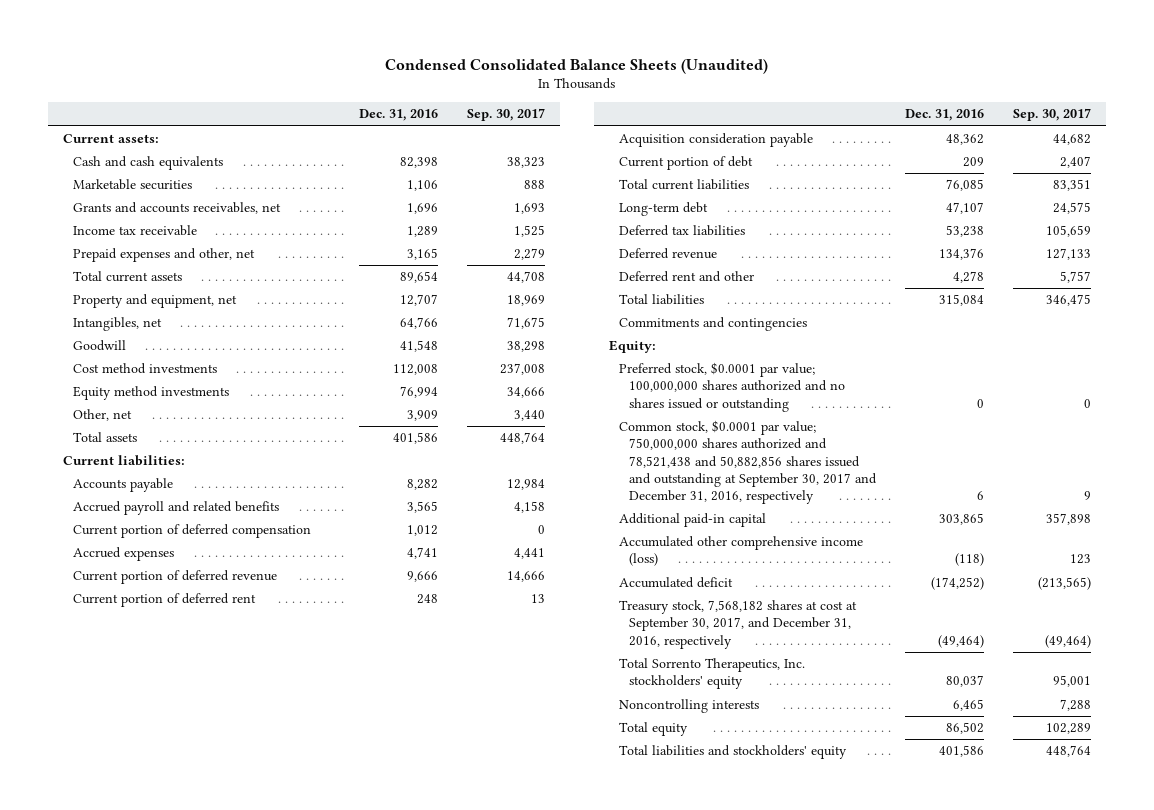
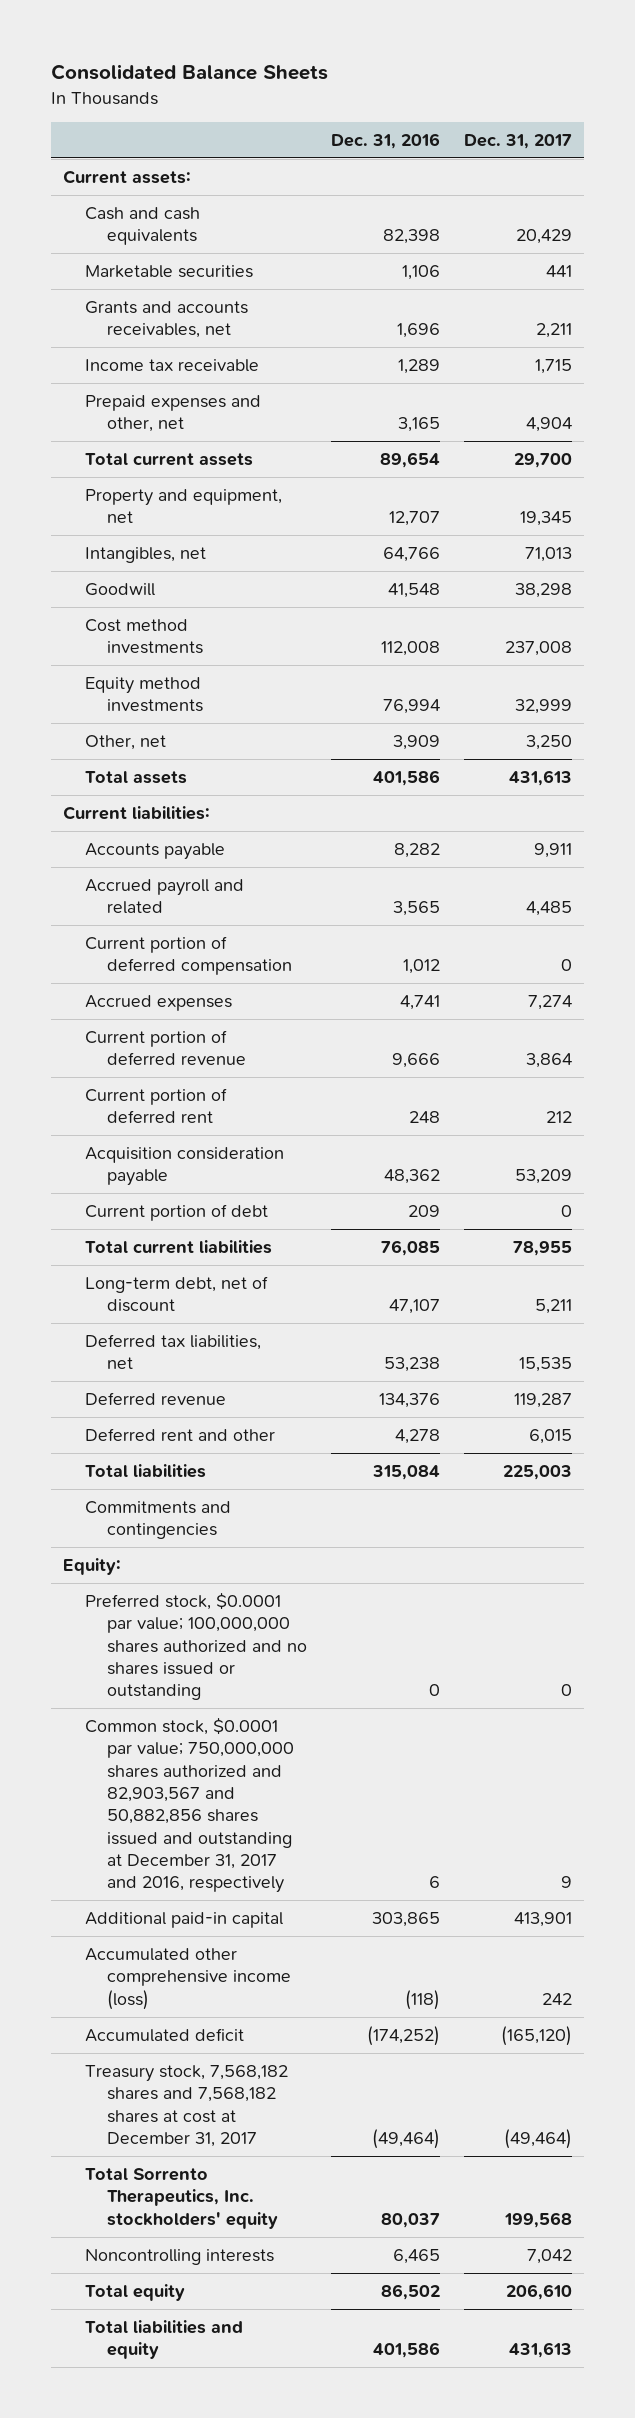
[385,58,769,74] Condensed Consolidated Balance Sheets (Unaudited) -> [51,64,329,81] Consolidated Balance Sheets
[467,108,546,122] Sep. 30, 2017 -> none
none -> [463,133,572,149] Dec. 31, 2017
[72,501,279,516] Accrued payroll and related benefits -> [85,879,245,915] Accrued payroll and related
[618,202,708,217] Long-term debt -> [85,1276,269,1313] Long-term debt, net of discount
[618,225,745,237] Deferred tax liabilities -> [85,1334,262,1370] Deferred tax liabilities, net
[618,420,877,505] Common stock, $0.0001 par value; 750,000,000 shares authorized and 78,521,438 and 50,882,856 shares issued and outstanding at September 30, 2017 and December 31, 2016, respectively -> [85,1717,294,1894] Common stock, $0.0001 par value; 750,000,000 shares authorized and 82,903,567 and 50,882,856 shares issued and outstanding at December 31, 2017 and 2016, respectively
[618,600,857,649] Treasury stock, 7,568,182 shares at cost at September 30, 2017, and December 31, 2016, respectively -> [85,2065,289,2148] Treasury stock, 7,568,182 shares and 7,568,182 shares at cost at December 31, 2017
[618,745,847,760] Total liabilities and stockholders' equity -> [85,2320,244,2360] Total liabilities and equity

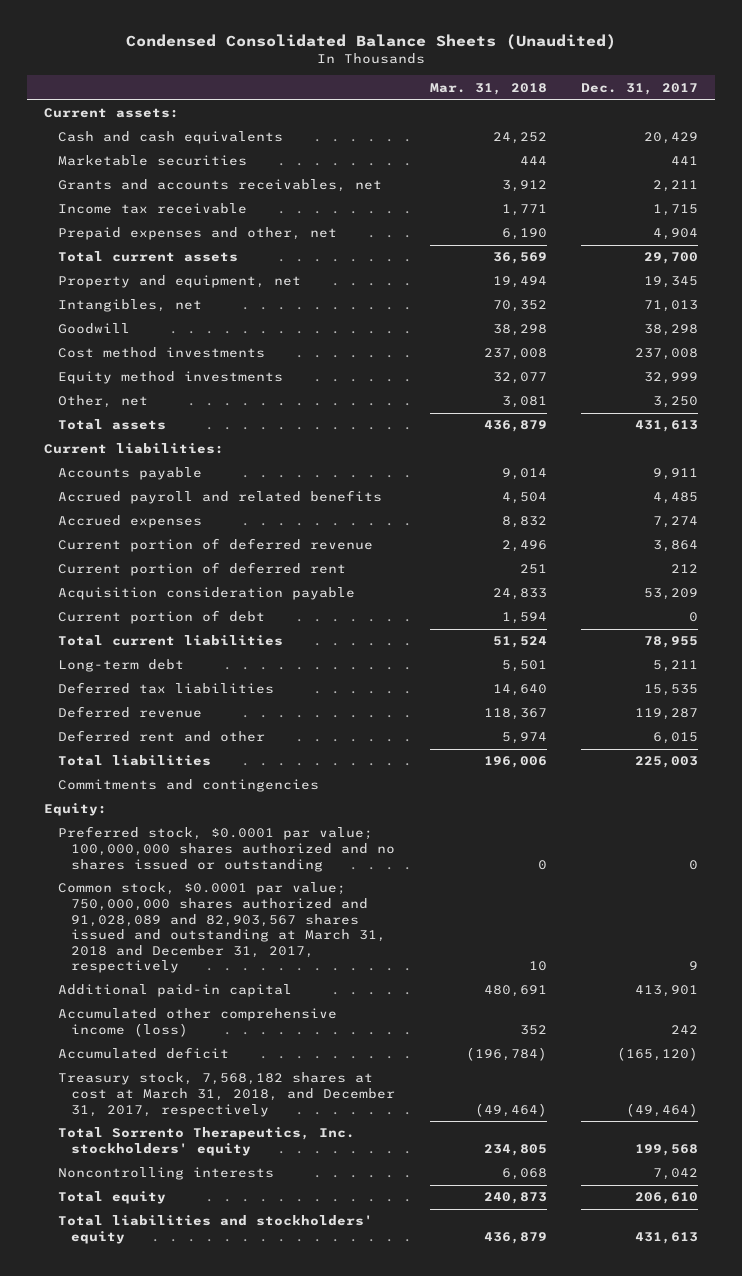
[51,64,329,81] Consolidated Balance Sheets -> [126,34,617,51] Condensed Consolidated Balance Sheets (Unaudited)
[330,132,440,149] Dec. 31, 2016 -> none
none -> [429,82,547,95] Mar. 31, 2018
[85,936,292,976] Current portion of deferred compensation -> none
[85,879,245,915] Accrued payroll and related -> [57,490,382,505] Accrued payroll and related benefits
[85,1276,269,1313] Long-term debt, net of discount -> [57,659,184,673] Long-term debt
[85,1334,262,1370] Deferred tax liabilities, net -> [57,682,274,695] Deferred tax liabilities
[85,1717,294,1894] Common stock, $0.0001 par value; 750,000,000 shares authorized and 82,903,567 and 50,882,856 shares issued and outstanding at December 31, 2017 and 2016, respectively -> [57,882,387,974] Common stock, $0.0001 par value; 750,000,000 shares authorized and 91,028,089 and 82,903,567 shares issued and outstanding at March 31, 2018 and December 31, 2017, respectively
[85,2065,289,2148] Treasury stock, 7,568,182 shares and 7,568,182 shares at cost at December 31, 2017 -> [57,1072,396,1117] Treasury stock, 7,568,182 shares at cost at March 31, 2018, and December 31, 2017, respectively
[85,2320,244,2360] Total liabilities and equity -> [57,1215,373,1245] Total liabilities and stockholders' equity

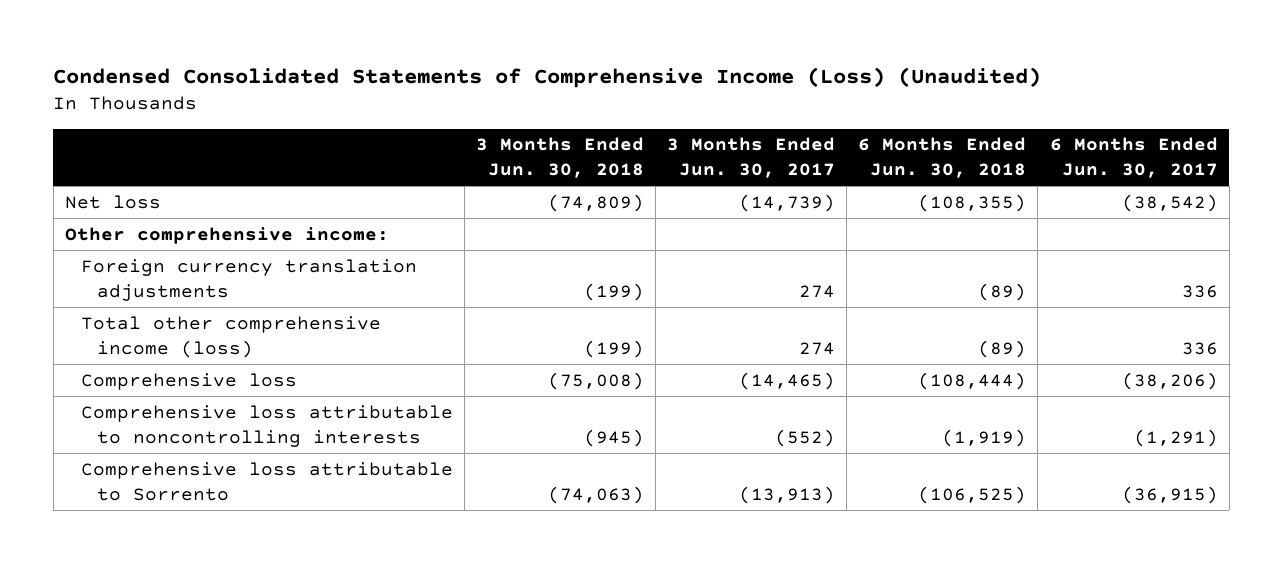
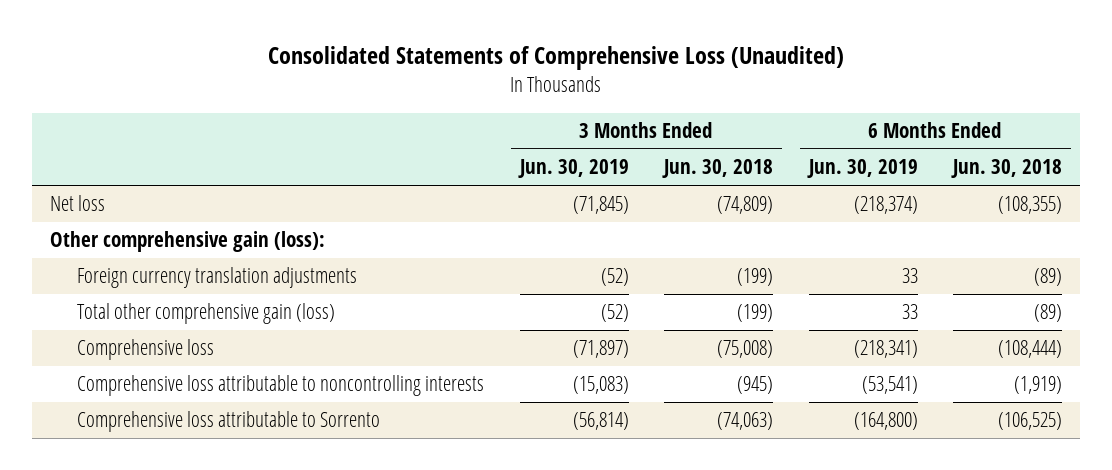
[53,67,1042,89] Condensed Consolidated Statements of Comprehensive Income (Loss) (Unaudited) -> [268,46,845,71] Consolidated Statements of Comprehensive Loss (Unaudited)
[667,137,836,179] 3 Months Ended Jun. 30, 2017 -> none
[1049,137,1218,179] 6 Months Ended Jun. 30, 2017 -> none
none -> [517,159,629,179] Jun. 30, 2019
none -> [806,159,918,179] Jun. 30, 2019
[64,226,389,244] Other comprehensive income: -> [50,231,326,253] Other comprehensive gain (loss):
[80,315,381,358] Total other comprehensive income (loss) -> [77,303,336,325] Total other comprehensive gain (loss)

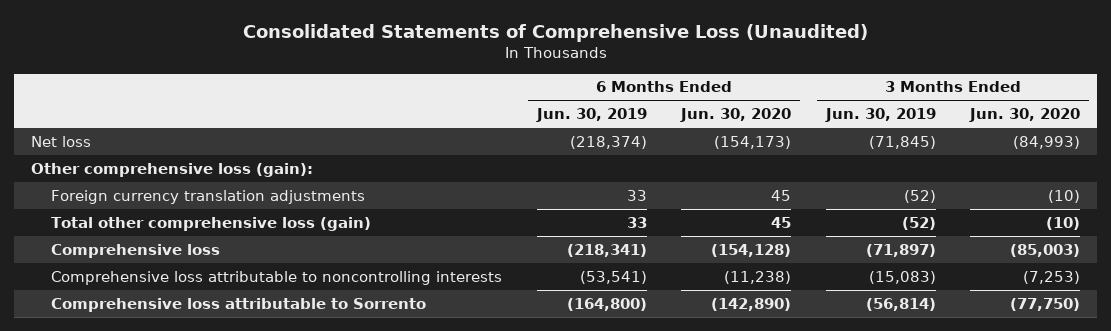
[662,159,774,179] Jun. 30, 2018 -> none
[951,159,1063,179] Jun. 30, 2018 -> none
none -> [680,108,792,123] Jun. 30, 2020
none -> [969,108,1081,123] Jun. 30, 2020
[50,231,326,253] Other comprehensive gain (loss): -> [31,162,314,177] Other comprehensive loss (gain):
[77,303,336,325] Total other comprehensive gain (loss) -> [51,216,372,231] Total other comprehensive loss (gain)

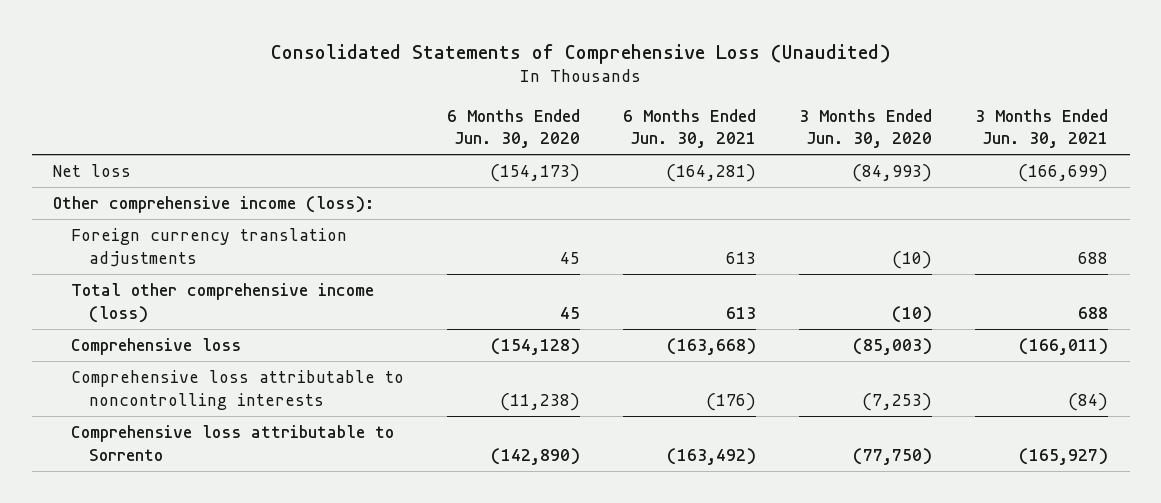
[535,108,647,123] Jun. 30, 2019 -> none
[824,108,936,123] Jun. 30, 2019 -> none
none -> [623,108,757,149] 6 Months Ended Jun. 30, 2021
none -> [975,108,1109,149] 3 Months Ended Jun. 30, 2021
[31,162,314,177] Other comprehensive loss (gain): -> [53,196,375,214] Other comprehensive income (loss):
[51,216,372,231] Total other comprehensive loss (gain) -> [71,283,375,323] Total other comprehensive income (loss)

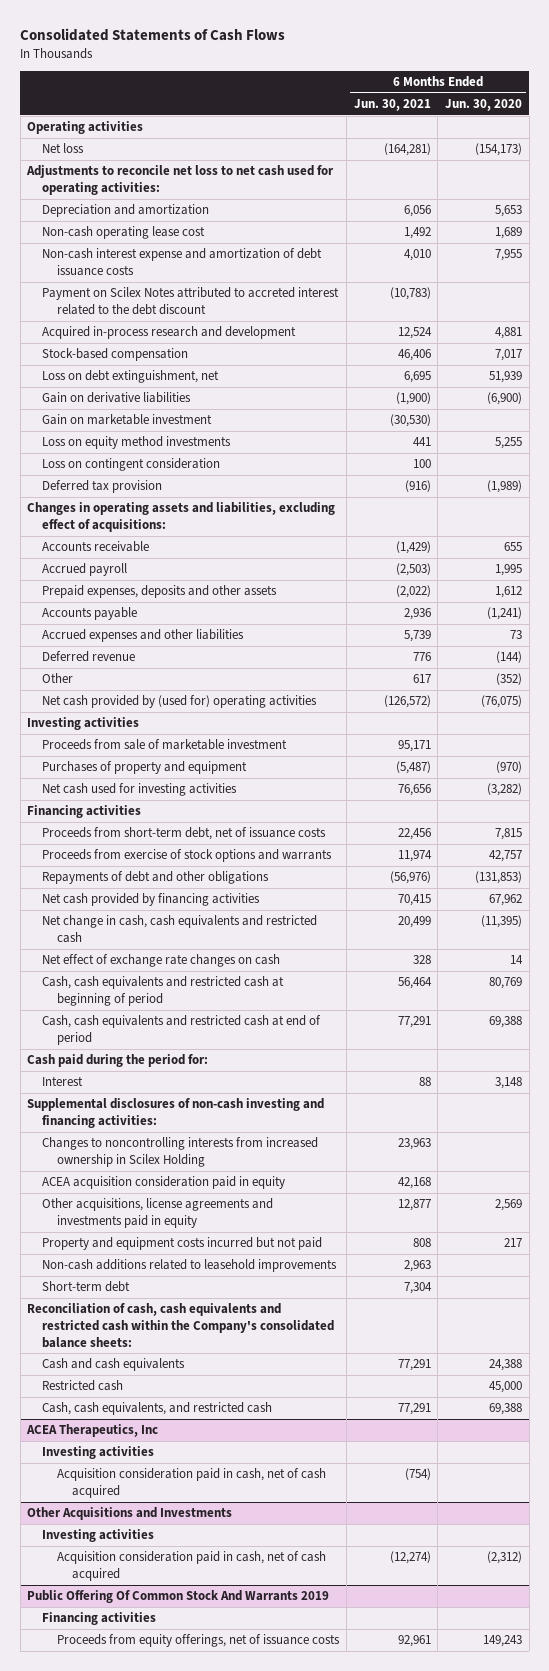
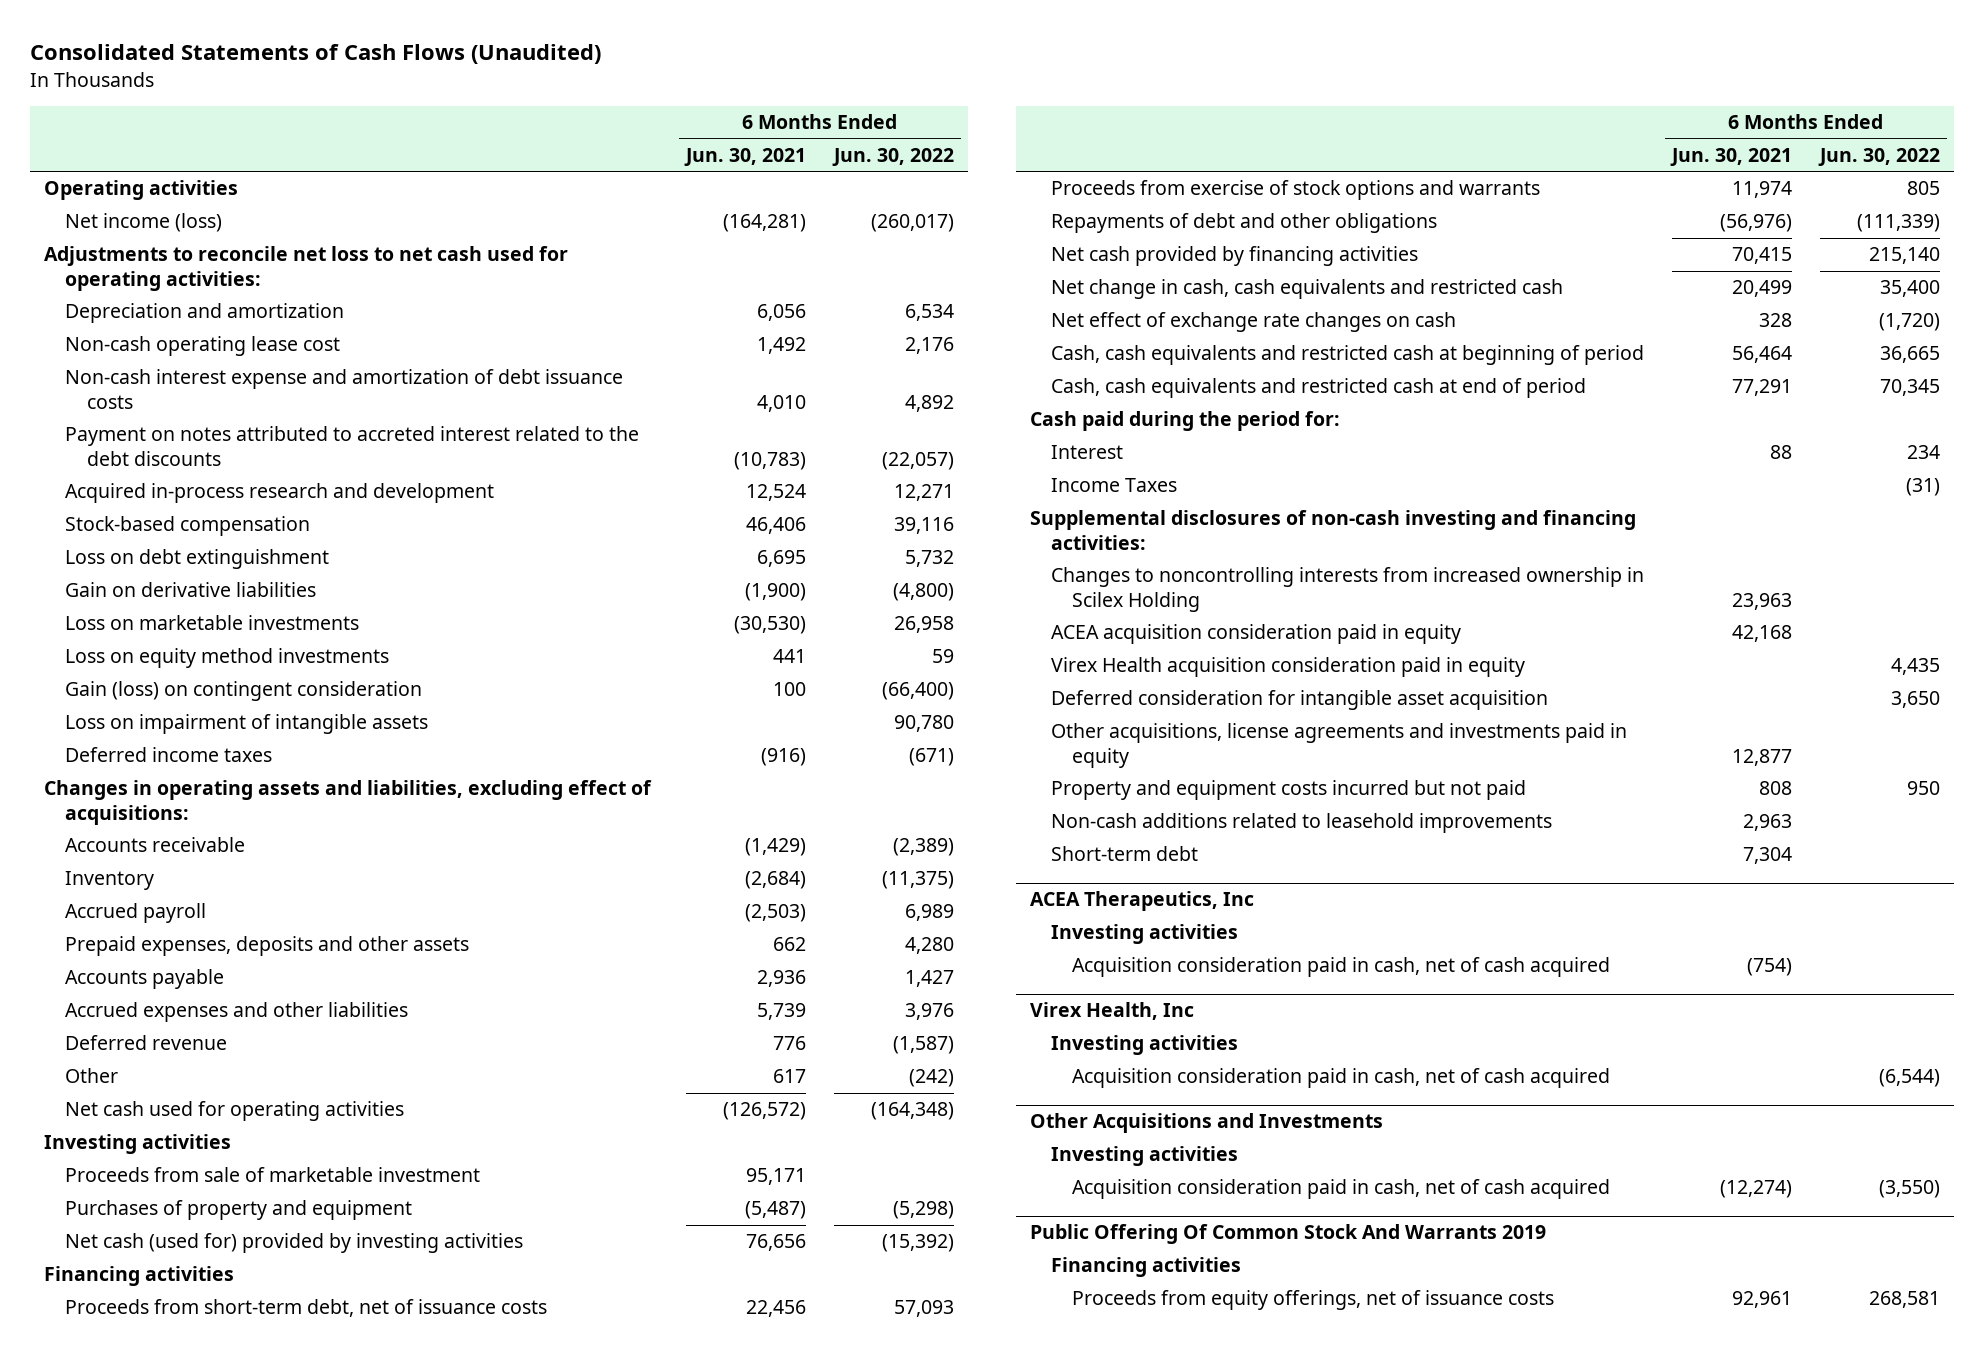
[20,28,286,42] Consolidated Statements of Cash Flows -> [30,44,602,65] Consolidated Statements of Cash Flows (Unaudited)
[445,99,523,112] Jun. 30, 2020 -> none
none -> [831,147,954,166] Jun. 30, 2022
[42,143,85,154] Net loss -> [65,213,223,233] Net income (loss)
[42,287,340,315] Payment on Scilex Notes attributed to accreted interest related to the debt discount -> [65,426,640,466] Payment on notes attributed to accreted interest related to the debt discounts
[42,370,220,384] Loss on debt extinguishment, net -> [65,549,330,570] Loss on debt extinguishment
[42,414,213,426] Gain on marketable investment -> [65,615,360,631] Loss on marketable investments
[42,458,221,472] Loss on contingent consideration -> [65,681,423,702] Gain (loss) on contingent consideration
none -> [65,714,429,735] Loss on impairment of intangible assets
[42,480,163,494] Deferred tax provision -> [65,747,273,763] Deferred income taxes
none -> [65,871,155,891] Inventory
[395,585,431,599] (2,022) -> [773,937,807,952] 662
[42,695,318,709] Net cash provided by (used for) operating activities -> [65,1101,405,1122] Net cash used for operating activities
[42,783,238,797] Net cash used for investing activities -> [65,1233,524,1254] Net cash (used for) provided by investing activities
none -> [1051,478,1178,493] Income Taxes
none -> [1051,657,1526,678] Virex Health acquisition consideration paid in equity
none -> [1051,690,1549,711] Deferred consideration for intangible asset acquisition
[27,1303,335,1348] Reconciliation of cash, cash equivalents and restricted cash within the Company's consolidated balance sheets: -> none
[42,1358,186,1372] Cash and cash equivalents -> none
[42,1380,124,1392] Restricted cash -> none
[42,1402,273,1416] Cash, cash equivalents, and restricted cash -> none
none -> [1030,1002,1195,1021] Virex Health, Inc
none -> [1051,1035,1239,1056] Investing activities
none -> [1072,1068,1611,1089] Acquisition consideration paid in cash, net of cash acquired

